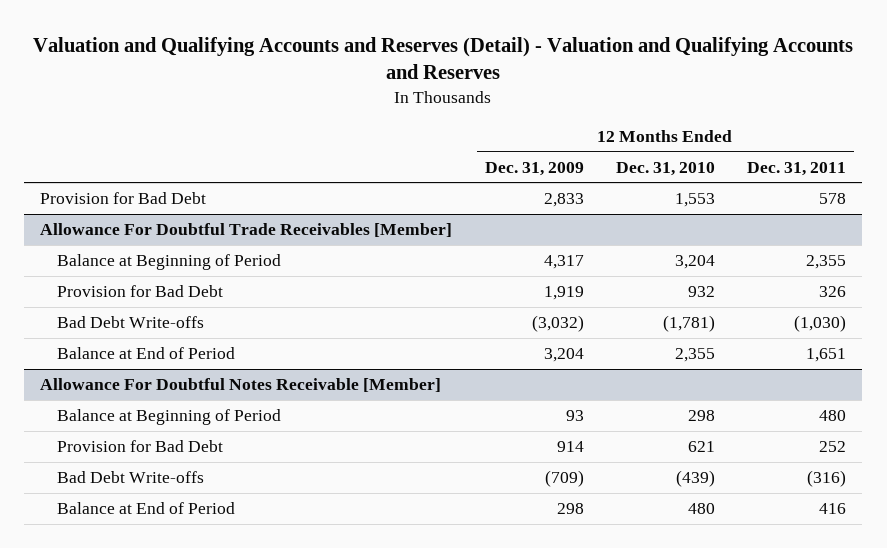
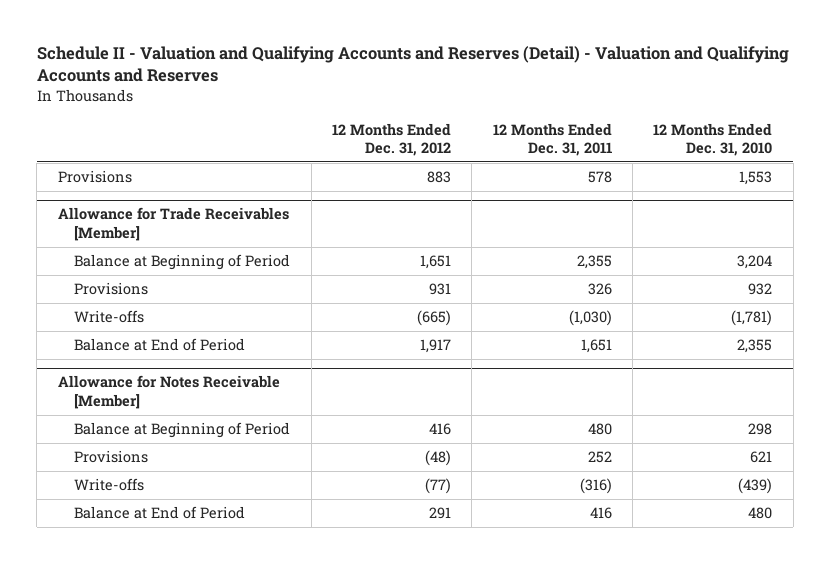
[33,36,854,80] Valuation and Qualifying Accounts and Reserves (Detail) - Valuation and Qualifying Accounts and Reserves -> [36,46,789,83] Schedule II - Valuation and Qualifying Accounts and Reserves (Detail) - Valuation and Qualifying Accounts and Reserves
[484,161,584,176] Dec. 31, 2009 -> none
none -> [331,122,451,156] 12 Months Ended Dec. 31, 2012
[40,192,207,205] Provision for Bad Debt -> [57,170,132,184] Provisions
[40,223,453,238] Allowance For Doubtful Trade Receivables [Member] -> [57,207,289,241] Allowance for Trade Receivables [Member]
[57,285,224,298] Provision for Bad Debt -> [74,282,149,296] Provisions
[57,316,205,329] Bad Debt Write-offs -> [74,310,145,324] Write-offs
[40,378,442,393] Allowance For Doubtful Notes Receivable [Member] -> [57,375,280,409] Allowance for Notes Receivable [Member]
[57,440,224,453] Provision for Bad Debt -> [74,450,149,464] Provisions
[57,471,205,484] Bad Debt Write-offs -> [74,478,145,492] Write-offs

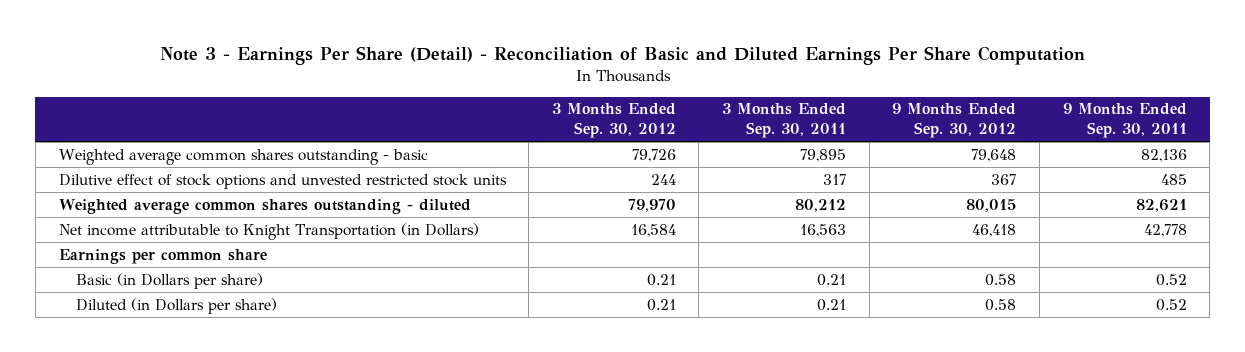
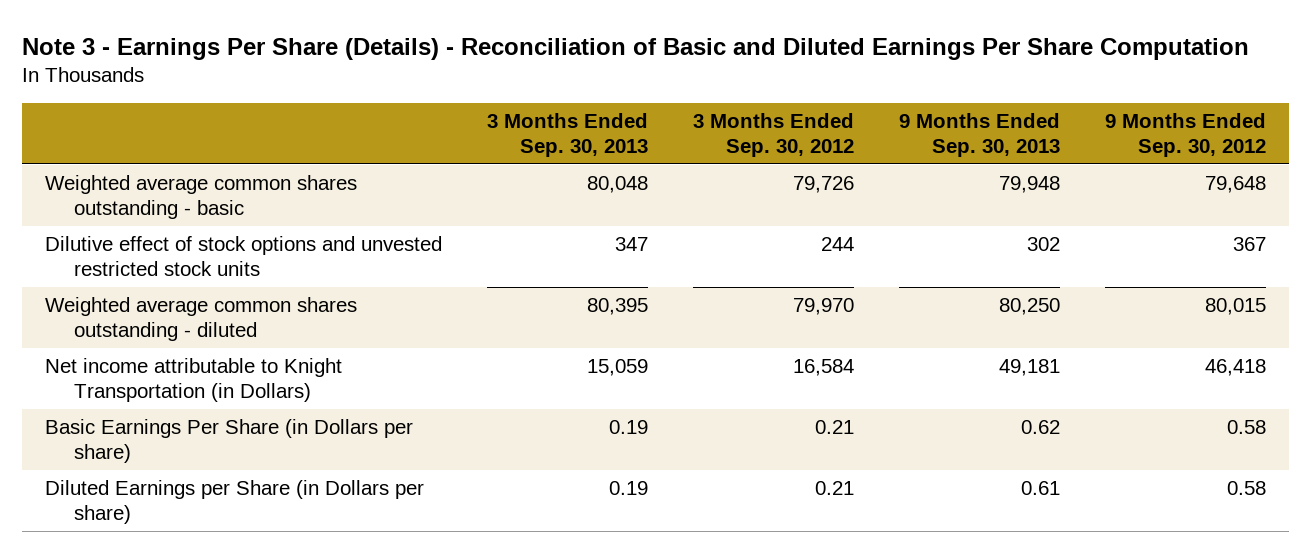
[159,45,1085,65] Note 3 - Earnings Per Share (Detail) - Reconciliation of Basic and Diluted Earnings Per Share Computation -> [22,37,1250,60] Note 3 - Earnings Per Share (Details) - Reconciliation of Basic and Diluted Earnings Per Share Computation
[722,103,847,139] 3 Months Ended Sep. 30, 2011 -> none
[1062,103,1187,139] 9 Months Ended Sep. 30, 2011 -> none
none -> [487,113,649,158] 3 Months Ended Sep. 30, 2013
none -> [899,113,1061,158] 9 Months Ended Sep. 30, 2013
[58,248,267,264] Earnings per common share -> none
[75,272,263,289] Basic (in Dollars per share) -> [45,419,414,464] Basic Earnings Per Share (in Dollars per share)
[75,297,277,314] Diluted (in Dollars per share) -> [45,480,425,525] Diluted Earnings per Share (in Dollars per share)

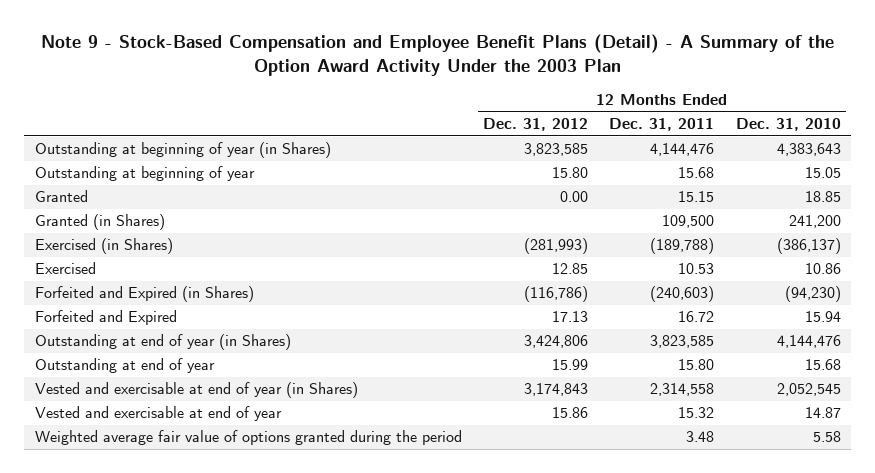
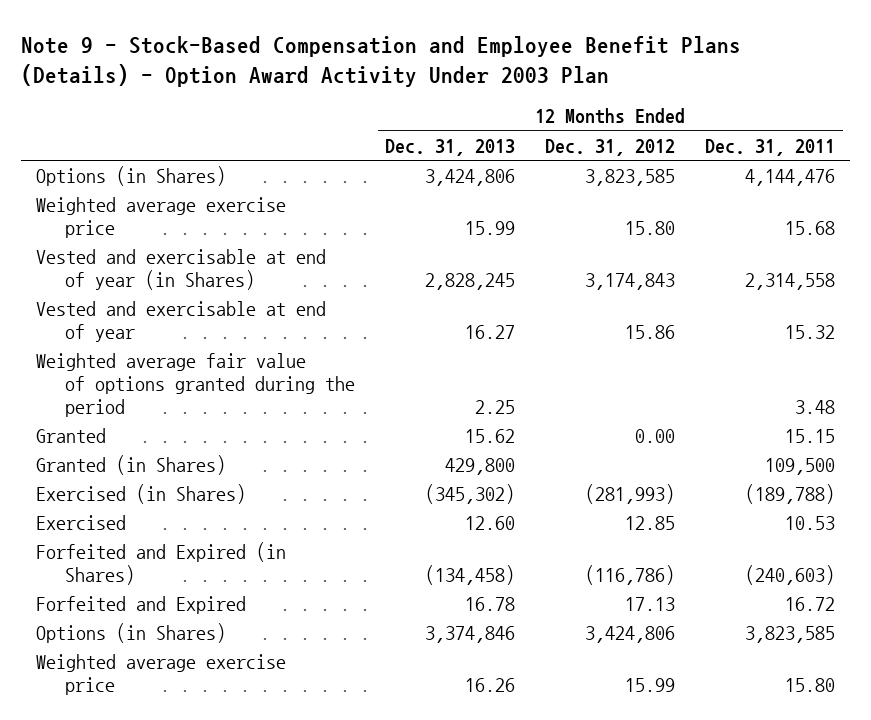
[40,34,834,77] Note 9 - Stock-Based Compensation and Employee Benefit Plans (Detail) - A Summary of the Option Award Activity Under the 2003 Plan -> [21,35,742,87] Note 9 - Stock-Based Compensation and Employee Benefit Plans (Details) - Option Award Activity Under 2003 Plan
[735,118,841,132] Dec. 31, 2010 -> none
none -> [385,138,516,156] Dec. 31, 2013
[34,142,331,159] Outstanding at beginning of year (in Shares) -> [36,165,227,186] Options (in Shares)
[34,166,255,182] Outstanding at beginning of year -> [36,196,287,238] Weighted average exercise price
[34,382,358,399] Vested and exercisable at end of year (in Shares) -> [36,248,327,290] Vested and exercisable at end of year (in Shares)
[34,406,282,422] Vested and exercisable at end of year -> [36,300,327,342] Vested and exercisable at end of year
[34,430,462,446] Weighted average fair value of options granted during the period -> [36,352,356,417] Weighted average fair value of options granted during the period
[34,334,291,351] Outstanding at end of year (in Shares) -> [36,622,227,643] Options (in Shares)
[34,358,215,374] Outstanding at end of year -> [36,653,287,695] Weighted average exercise price

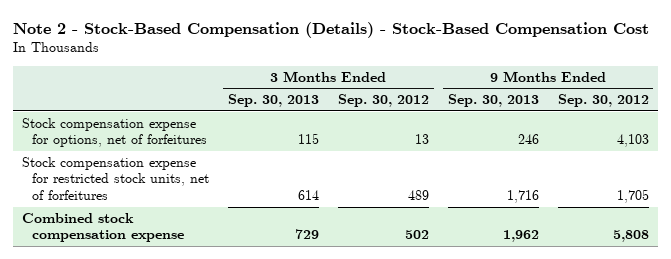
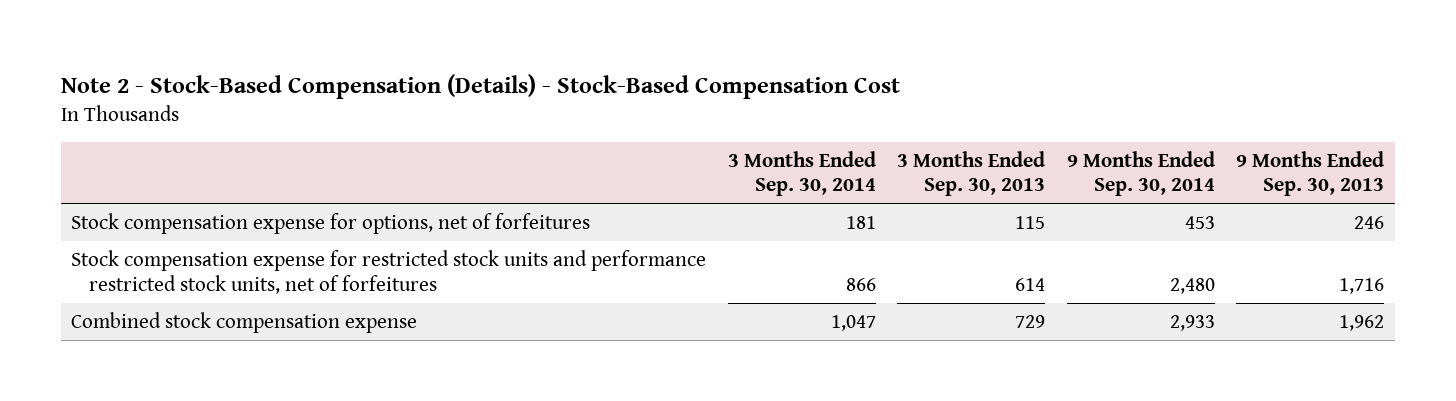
[337,94,429,108] Sep. 30, 2012 -> none
[557,94,649,108] Sep. 30, 2012 -> none
none -> [727,150,876,197] 3 Months Ended Sep. 30, 2014
none -> [1066,150,1215,197] 9 Months Ended Sep. 30, 2014
[22,156,209,201] Stock compensation expense for restricted stock units, net of forfeitures -> [71,250,707,294] Stock compensation expense for restricted stock units and performance restricted stock units, net of forfeitures

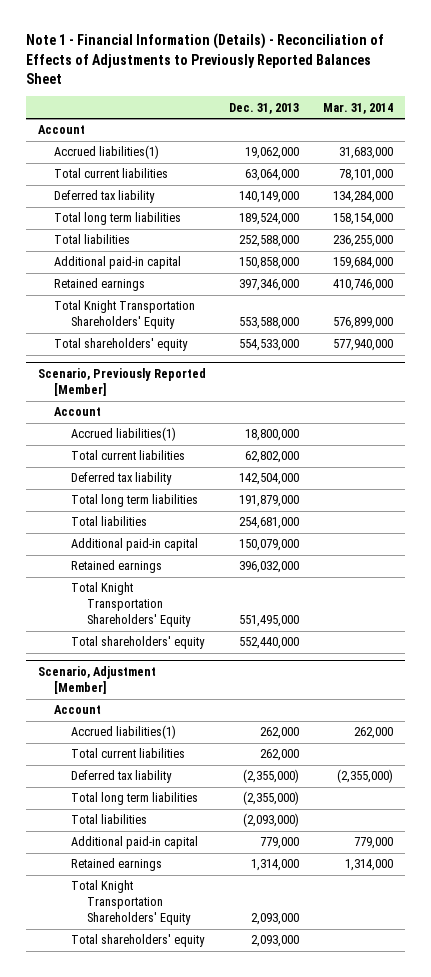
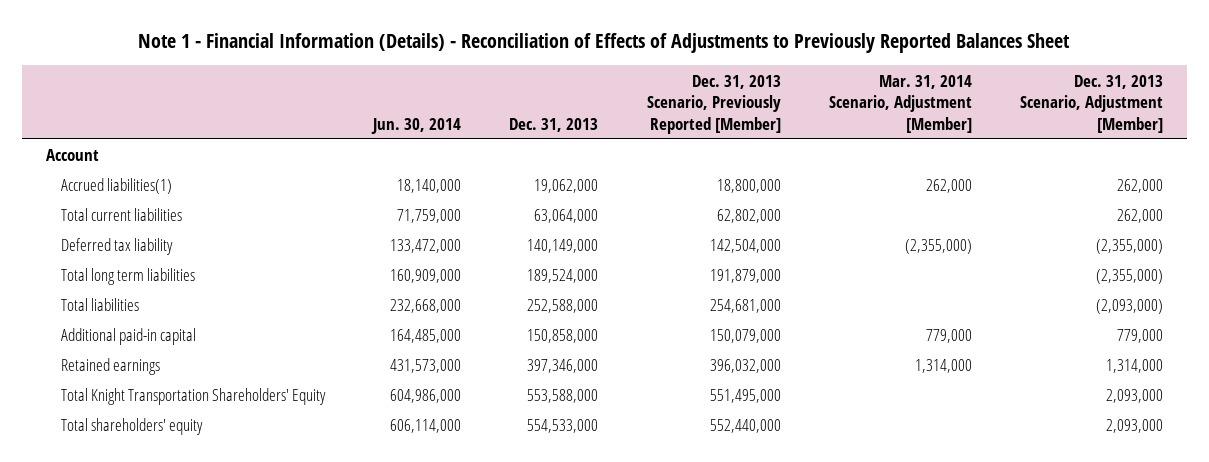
[322,102,393,114] Mar. 31, 2014 -> none
none -> [371,117,462,134] Jun. 30, 2014
none -> [646,74,781,134] Dec. 31, 2013 Scenario, Previously Reported [Member]
none -> [828,74,972,133] Mar. 31, 2014 Scenario, Adjustment [Member]
none -> [1020,74,1164,133] Dec. 31, 2013 Scenario, Adjustment [Member]
[37,368,206,397] Scenario, Previously Reported [Member] -> none
[54,407,102,417] Account -> none
[70,427,176,442] Accrued liabilities(1) -> none
[70,450,185,461] Total current liabilities -> none
[70,472,172,486] Deferred tax liability -> none
[70,494,198,508] Total long term liabilities -> none
[70,516,147,527] Total liabilities -> none
[70,538,198,552] Additional paid-in capital -> none
[70,560,162,574] Retained earnings -> none
[70,582,191,628] Total Knight Transportation Shareholders' Equity -> none
[70,636,205,650] Total shareholders' equity -> none
[37,666,156,695] Scenario, Adjustment [Member] -> none
[54,705,102,715] Account -> none
[70,725,176,740] Accrued liabilities(1) -> none
[70,748,185,759] Total current liabilities -> none
[70,770,172,784] Deferred tax liability -> none
[70,792,198,806] Total long term liabilities -> none
[70,814,147,825] Total liabilities -> none
[70,836,198,850] Additional paid-in capital -> none
[70,858,162,872] Retained earnings -> none
[70,880,191,926] Total Knight Transportation Shareholders' Equity -> none
[70,934,205,948] Total shareholders' equity -> none

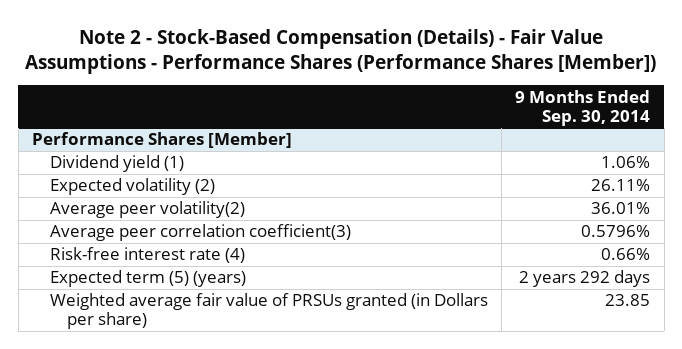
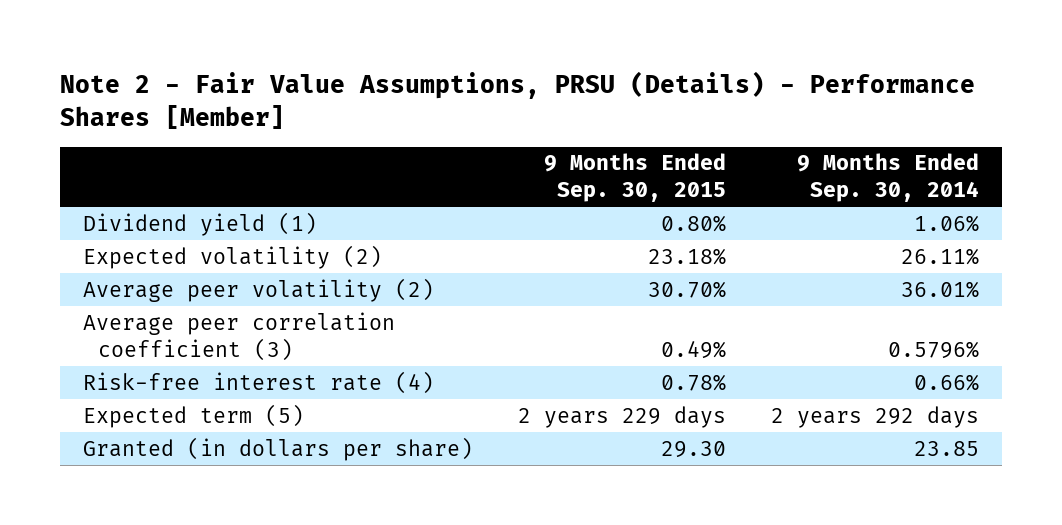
[25,28,657,75] Note 2 - Stock-Based Compensation (Details) - Fair Value Assumptions - Performance Shares (Performance Shares [Member]) -> [60,70,976,129] Note 2 - Fair Value Assumptions, PRSU (Details) - Performance Shares [Member]
none -> [544,153,727,203] 9 Months Ended Sep. 30, 2015
[32,132,293,149] Performance Shares [Member] -> none
[49,201,245,219] Average peer volatility(2) -> [82,277,434,302] Average peer volatility (2)
[49,224,351,242] Average peer correlation coefficient(3) -> [82,311,395,361] Average peer correlation coefficient (3)
[49,270,246,288] Expected term (5) (years) -> [82,403,304,428] Expected term (5)
[49,293,488,330] Weighted average fair value of PRSUs granted (in Dollars per share) -> [82,436,473,461] Granted (in dollars per share)

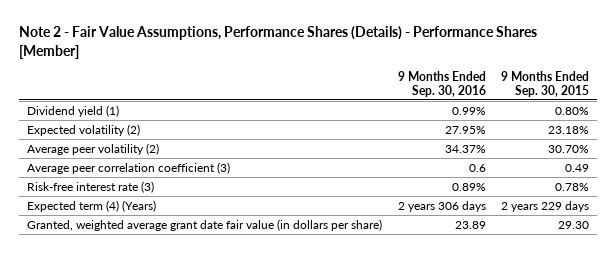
[60,70,976,129] Note 2 - Fair Value Assumptions, PRSU (Details) - Performance Shares [Member] -> [18,26,537,59] Note 2 - Fair Value Assumptions, Performance Shares (Details) - Performance Shares [Member]
[797,153,980,203] 9 Months Ended Sep. 30, 2014 -> none
none -> [397,71,486,97] 9 Months Ended Sep. 30, 2016
[661,339,727,359] 0.49% -> [565,163,590,172] 0.49
[82,370,434,394] Risk-free interest rate (4) -> [26,180,154,193] Risk-free interest rate (3)
[82,403,304,428] Expected term (5) -> [26,199,156,212] Expected term (4) (Years)
[82,436,473,461] Granted (in dollars per share) -> [26,218,382,231] Granted, weighted average grant date fair value (in dollars per share)

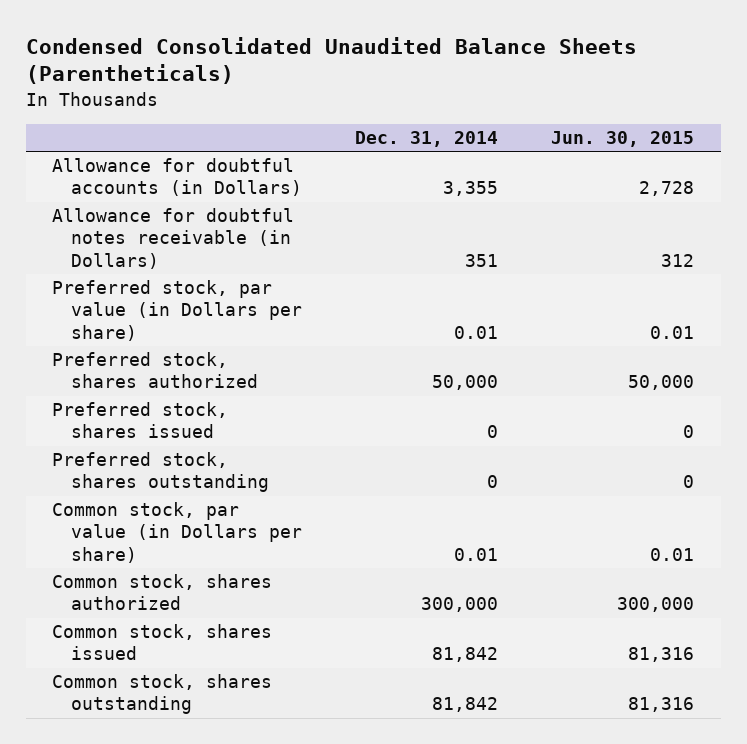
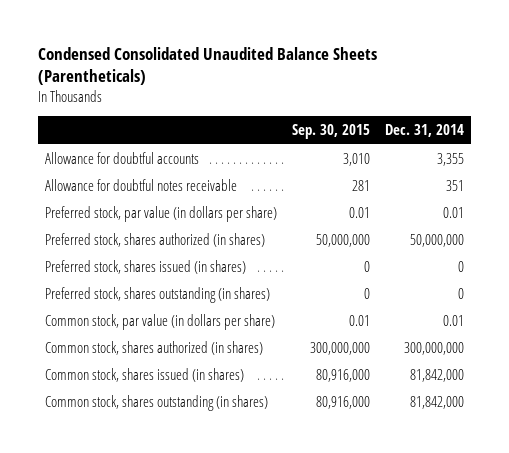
[551,130,695,147] Jun. 30, 2015 -> none
none -> [291,124,370,140] Sep. 30, 2015
[52,158,302,197] Allowance for doubtful accounts (in Dollars) -> [44,151,199,164] Allowance for doubtful accounts
[52,208,295,269] Allowance for doubtful notes receivable (in Dollars) -> [44,178,237,191] Allowance for doubtful notes receivable
[52,280,302,341] Preferred stock, par value (in Dollars per share) -> [44,205,277,222] Preferred stock, par value (in dollars per share)
[52,352,258,389] Preferred stock, shares authorized -> [44,232,265,247] Preferred stock, shares authorized (in shares)
[432,375,499,391] 50,000 -> [409,233,464,247] 50,000,000
[52,402,229,439] Preferred stock, shares issued -> [44,259,246,274] Preferred stock, shares issued (in shares)
[52,452,269,493] Preferred stock, shares outstanding -> [44,286,270,303] Preferred stock, shares outstanding (in shares)
[52,502,302,563] Common stock, par value (in Dollars per share) -> [44,313,275,330] Common stock, par value (in dollars per share)
[52,574,273,611] Common stock, shares authorized -> [44,340,263,355] Common stock, shares authorized (in shares)
[421,597,499,613] 300,000 -> [403,341,464,355] 300,000,000
[52,624,273,661] Common stock, shares issued -> [44,367,244,382] Common stock, shares issued (in shares)
[432,647,499,663] 81,842 -> [409,368,464,382] 81,842,000
[52,674,273,715] Common stock, shares outstanding -> [44,394,268,411] Common stock, shares outstanding (in shares)
[432,697,499,713] 81,842 -> [409,395,464,409] 81,842,000

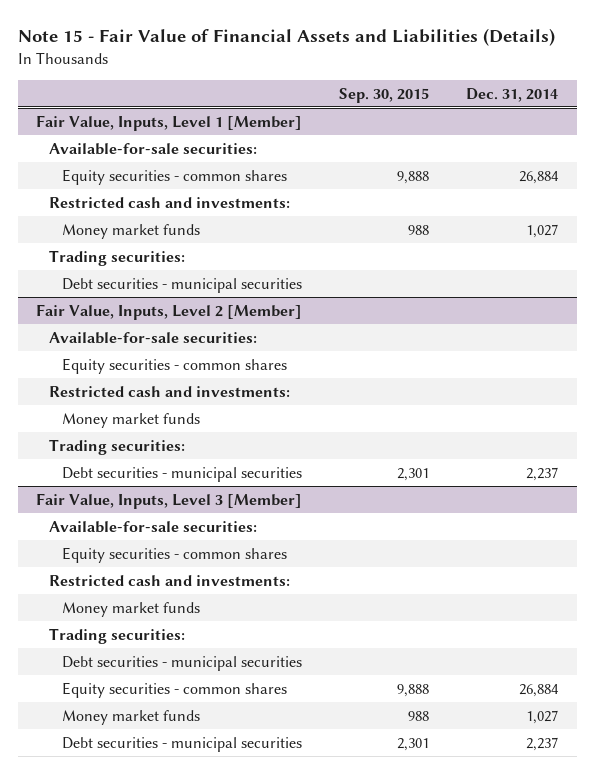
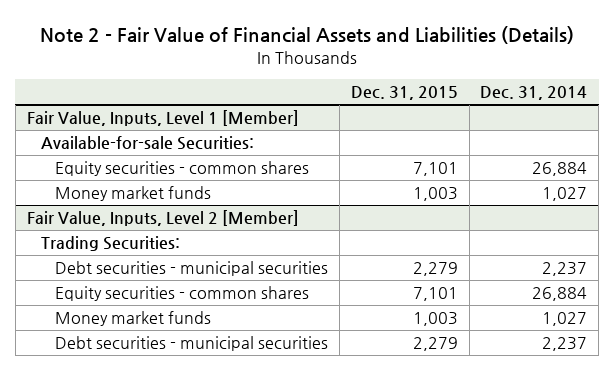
[17,28,555,47] Note 15 - Fair Value of Financial Assets and Liabilities (Details) -> [40,25,575,44] Note 2 - Fair Value of Financial Assets and Liabilities (Details)
[339,87,430,103] Sep. 30, 2015 -> none
none -> [350,86,458,101] Dec. 31, 2015
[49,142,258,155] Available-for-sale securities: -> [41,136,255,151] Available-for-sale Securities:
[49,196,291,208] Restricted cash and investments: -> none
[49,249,186,266] Trading securities: -> none
[61,277,302,293] Debt securities - municipal securities -> none
[49,331,258,344] Available-for-sale securities: -> none
[61,357,287,374] Equity securities - common shares -> none
[49,385,291,397] Restricted cash and investments: -> none
[61,412,200,428] Money market funds -> none
[49,438,186,455] Trading securities: -> [41,236,181,252] Trading Securities:
[36,492,303,509] Fair Value, Inputs, Level 3 [Member] -> none
[49,520,258,533] Available-for-sale securities: -> none
[61,546,287,563] Equity securities - common shares -> none
[49,574,291,586] Restricted cash and investments: -> none
[61,601,200,617] Money market funds -> none
[49,627,186,644] Trading securities: -> none
[61,655,302,671] Debt securities - municipal securities -> none

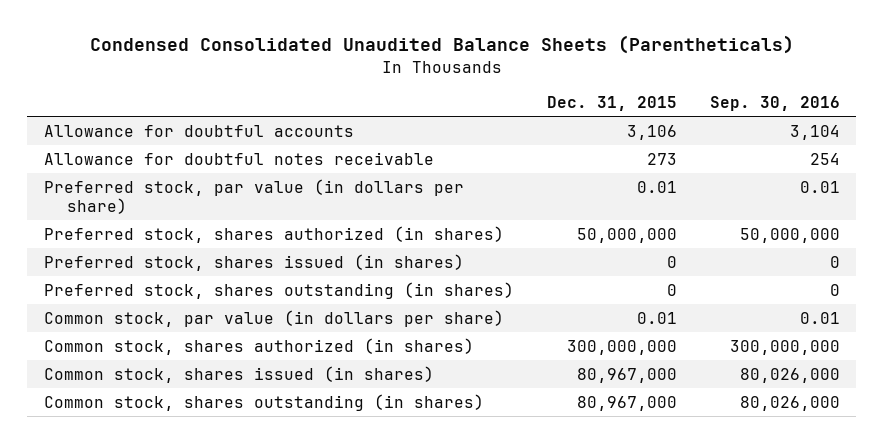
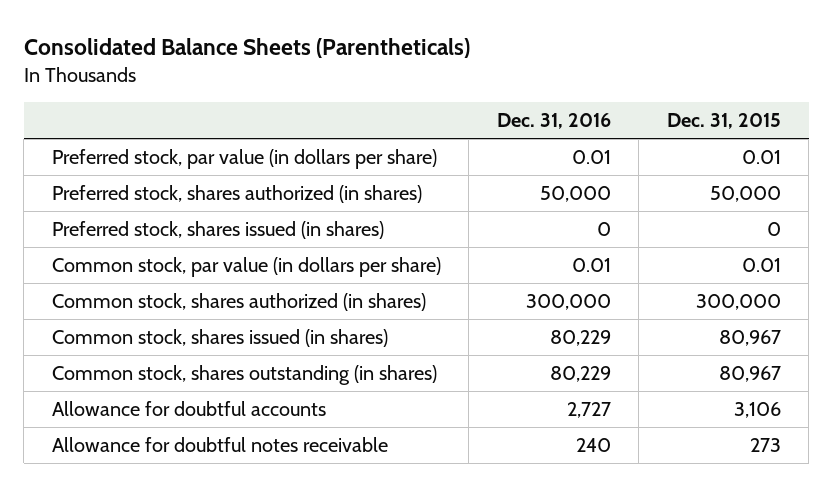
[89,35,794,55] Condensed Consolidated Unaudited Balance Sheets (Parentheticals) -> [23,38,470,59] Consolidated Balance Sheets (Parentheticals)
[709,96,840,112] Sep. 30, 2016 -> none
none -> [496,113,611,130] Dec. 31, 2016
[576,227,677,243] 50,000,000 -> [709,185,781,202] 50,000
[43,281,514,299] Preferred stock, shares outstanding (in shares) -> none
[566,339,677,355] 300,000,000 -> [695,293,781,310] 300,000
[576,367,677,383] 80,967,000 -> [718,329,781,346] 80,967
[576,395,677,411] 80,967,000 -> [718,365,781,382] 80,967
[43,124,354,137] Allowance for doubtful accounts -> [51,400,326,416] Allowance for doubtful accounts
[43,151,434,165] Allowance for doubtful notes receivable -> [51,436,388,452] Allowance for doubtful notes receivable

